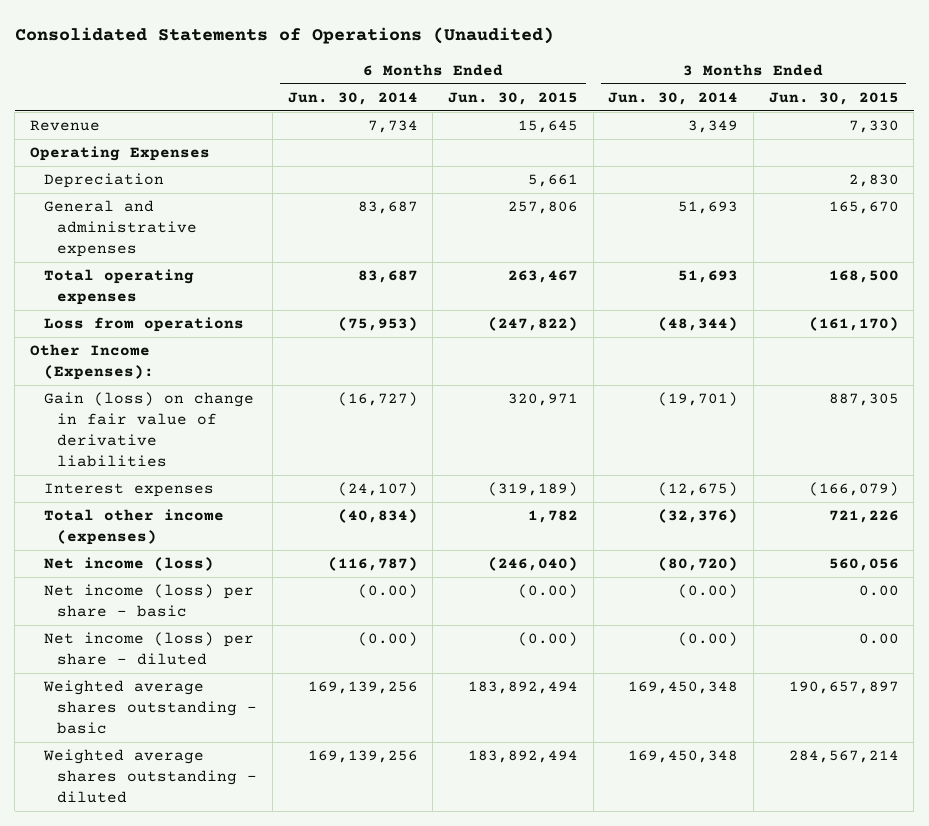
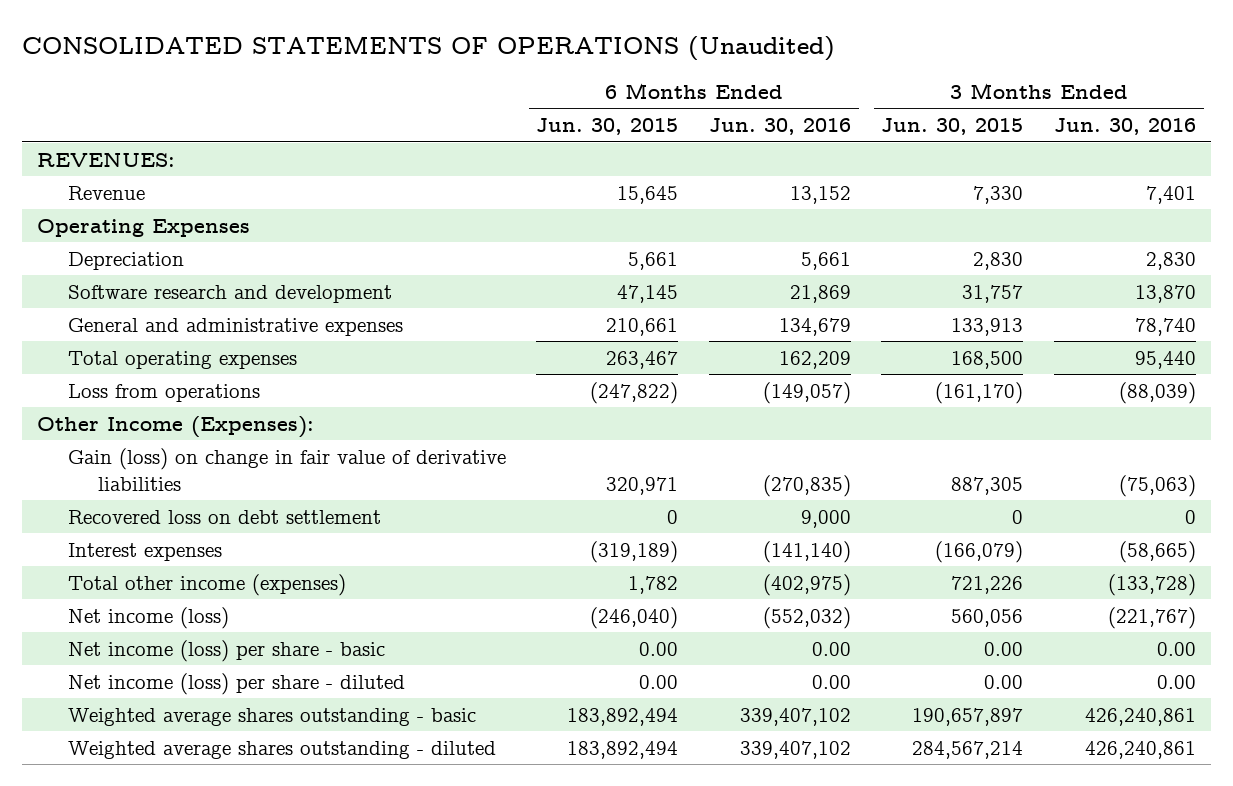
[14,27,554,45] Consolidated Statements of Operations (Unaudited) -> [21,36,835,62] CONSOLIDATED STATEMENTS OF OPERATIONS (Unaudited)
[287,91,418,105] Jun. 30, 2014 -> none
[608,91,739,105] Jun. 30, 2014 -> none
none -> [708,118,851,136] Jun. 30, 2016
none -> [1054,118,1197,136] Jun. 30, 2016
none -> [37,151,176,167] REVENUES:
none -> [67,284,392,303] Software research and development
[507,201,578,215] 257,806 -> [606,317,679,336] 210,661
[828,201,899,215] 165,670 -> [951,317,1024,336] 133,913
none -> [67,509,381,524] Recovered loss on debt settlement
[517,584,578,599] (0.00) -> [639,641,679,656] 0.00
[517,632,578,647] (0.00) -> [639,674,679,689] 0.00

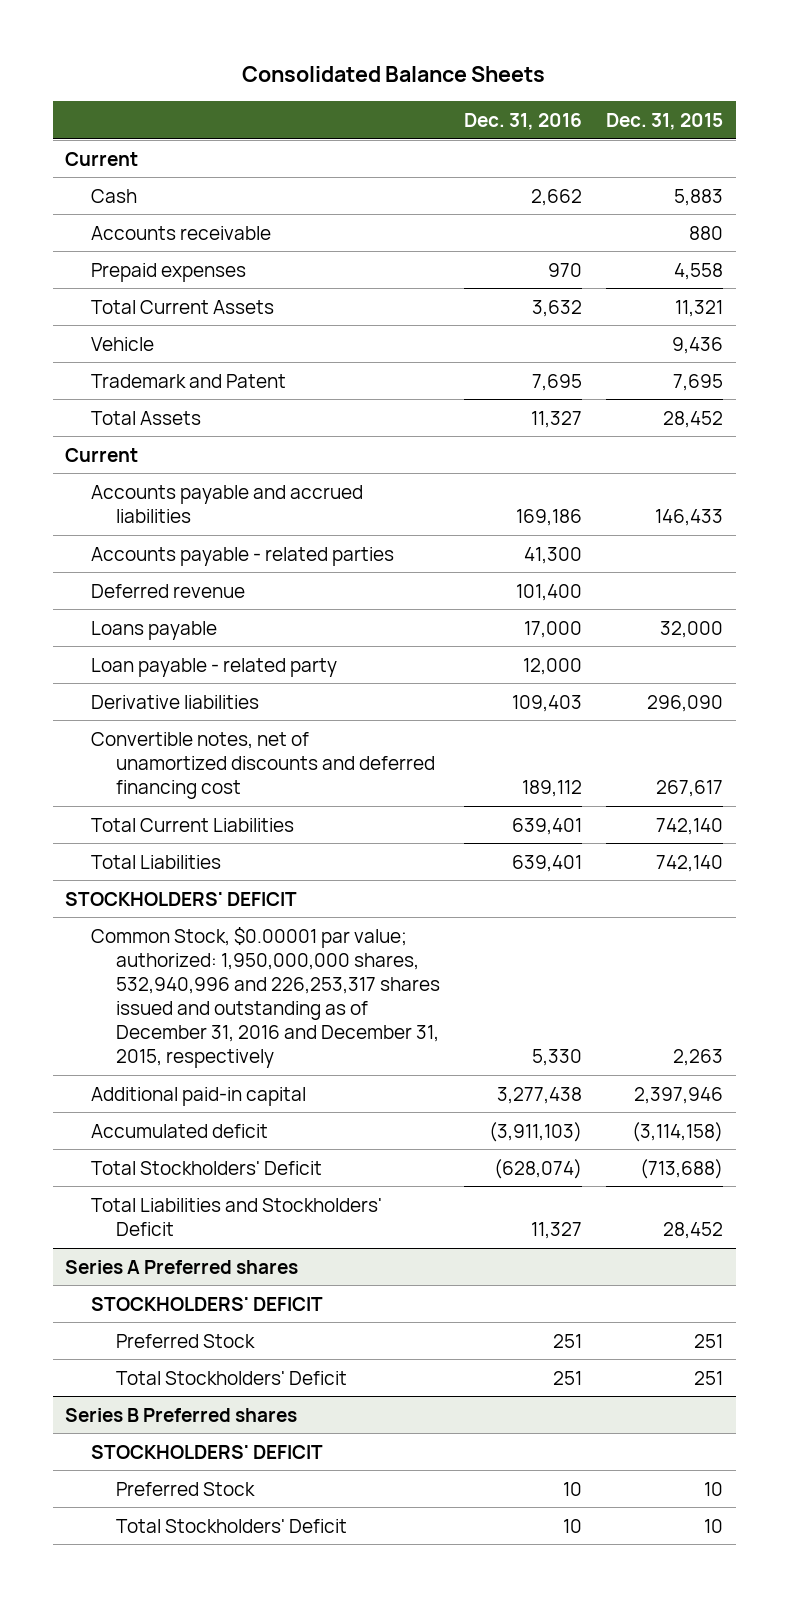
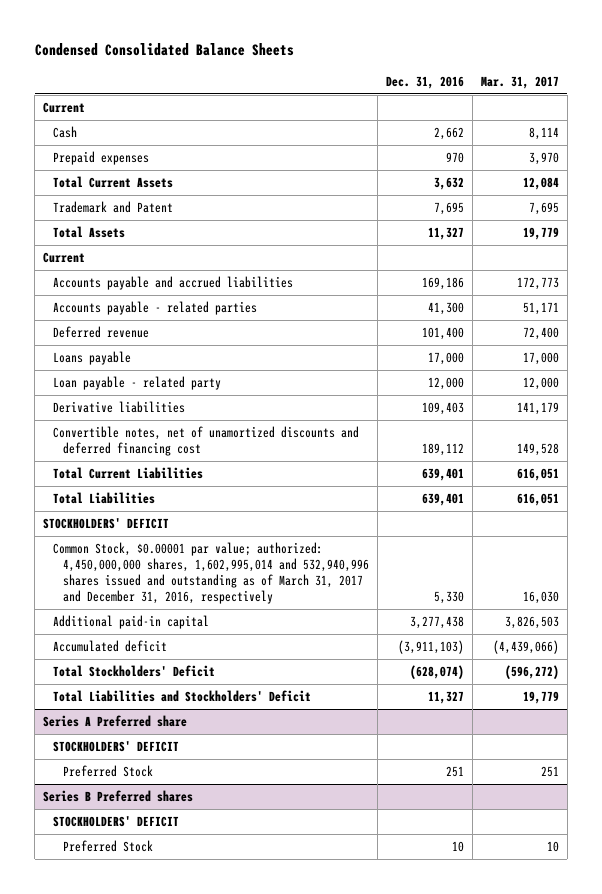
[242,66,546,83] Consolidated Balance Sheets -> [34,43,294,57] Condensed Consolidated Balance Sheets
[606,112,724,130] Dec. 31, 2015 -> none
none -> [480,75,559,89] Mar. 31, 2017
[90,225,271,240] Accounts receivable -> none
[90,336,154,351] Vehicle -> none
[90,926,440,1069] Common Stock, $0.00001 par value; authorized: 1,950,000,000 shares, 532,940,996 and 226,253,317 shares issued and outstanding as of December 31, 2016 and December 31, 2015, respectively -> [53,542,370,605] Common Stock, $0.00001 par value; authorized: 4,450,000,000 shares, 1,602,995,014 and 532,940,996 shares issued and outstanding as of March 31, 2017 and December 31, 2016, respectively
[65,1259,299,1274] Series A Preferred shares -> [43,715,188,728] Series A Preferred share
[115,1370,347,1385] Total Stockholders' Deficit -> none
[115,1518,347,1533] Total Stockholders' Deficit -> none

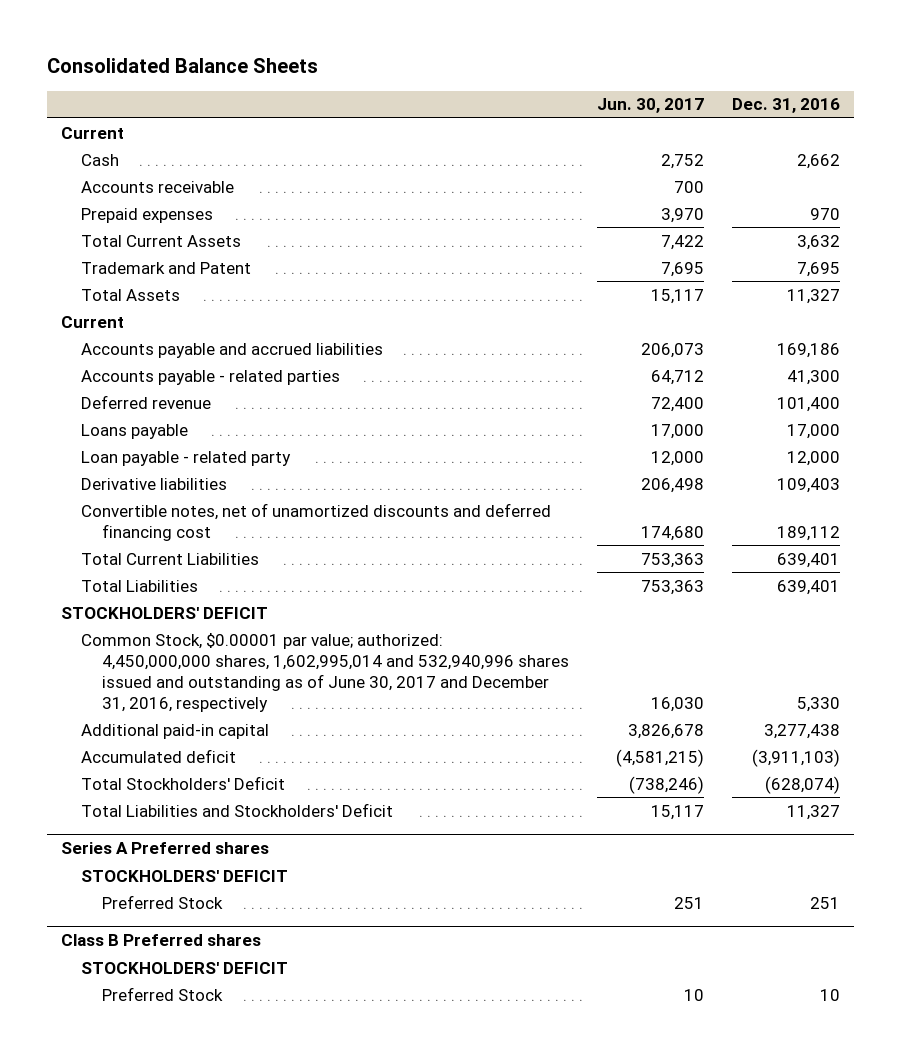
[34,43,294,57] Condensed Consolidated Balance Sheets -> [46,58,318,74] Consolidated Balance Sheets
[480,75,559,89] Mar. 31, 2017 -> none
none -> [596,98,704,114] Jun. 30, 2017
none -> [81,180,235,193] Accounts receivable
[53,542,370,605] Common Stock, $0.00001 par value; authorized: 4,450,000,000 shares, 1,602,995,014 and 532,940,996 shares issued and outstanding as of March 31, 2017 and December 31, 2016, respectively -> [81,632,569,712] Common Stock, $0.00001 par value; authorized: 4,450,000,000 shares, 1,602,995,014 and 532,940,996 shares issued and outstanding as of June 30, 2017 and December 31, 2016, respectively
[43,715,188,728] Series A Preferred share -> [60,842,269,855] Series A Preferred shares
[43,790,194,803] Series B Preferred shares -> [60,934,261,947] Class B Preferred shares

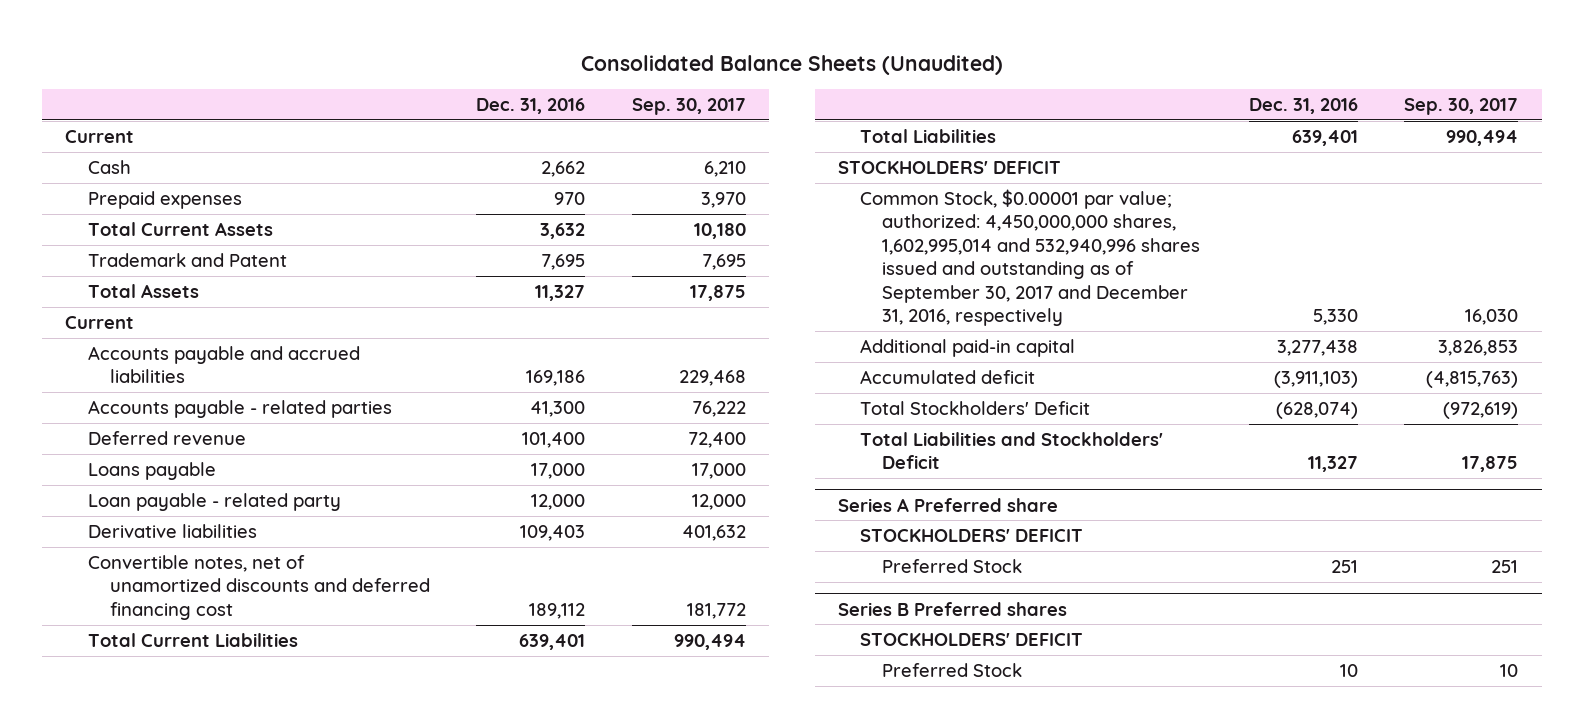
[46,58,318,74] Consolidated Balance Sheets -> [580,54,1003,75] Consolidated Balance Sheets (Unaudited)
[596,98,704,114] Jun. 30, 2017 -> none
none -> [631,98,746,116] Sep. 30, 2017
[81,180,235,193] Accounts receivable -> none
[81,632,569,712] Common Stock, $0.00001 par value; authorized: 4,450,000,000 shares, 1,602,995,014 and 532,940,996 shares issued and outstanding as of June 30, 2017 and December 31, 2016, respectively -> [860,188,1201,327] Common Stock, $0.00001 par value; authorized: 4,450,000,000 shares, 1,602,995,014 and 532,940,996 shares issued and outstanding as of September 30, 2017 and December 31, 2016, respectively
[60,842,269,855] Series A Preferred shares -> [838,497,1059,512] Series A Preferred share
[60,934,261,947] Class B Preferred shares -> [838,601,1068,616] Series B Preferred shares

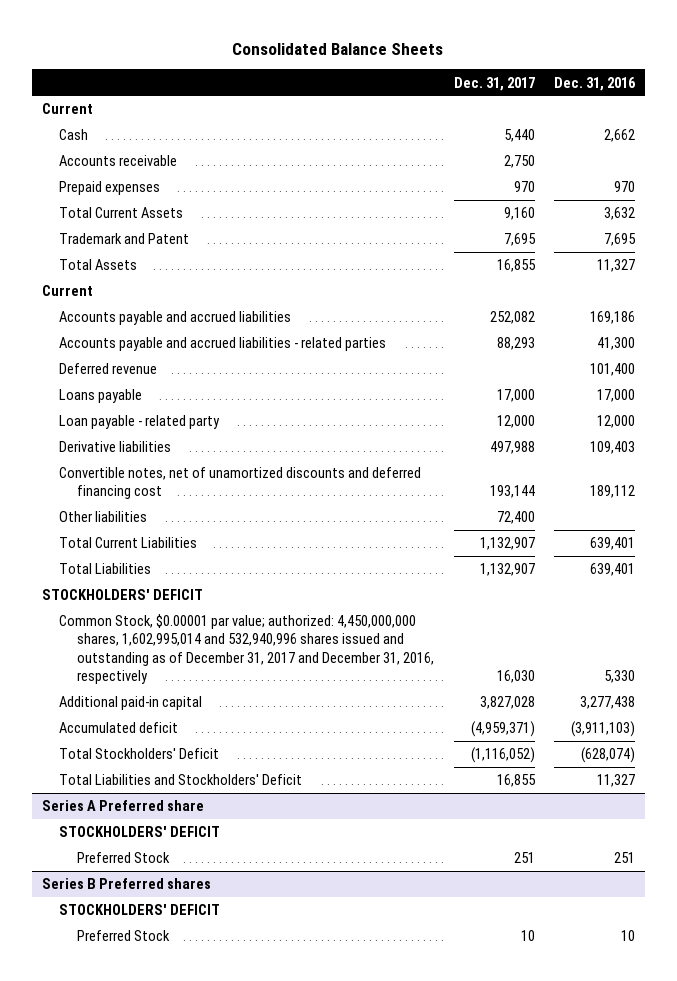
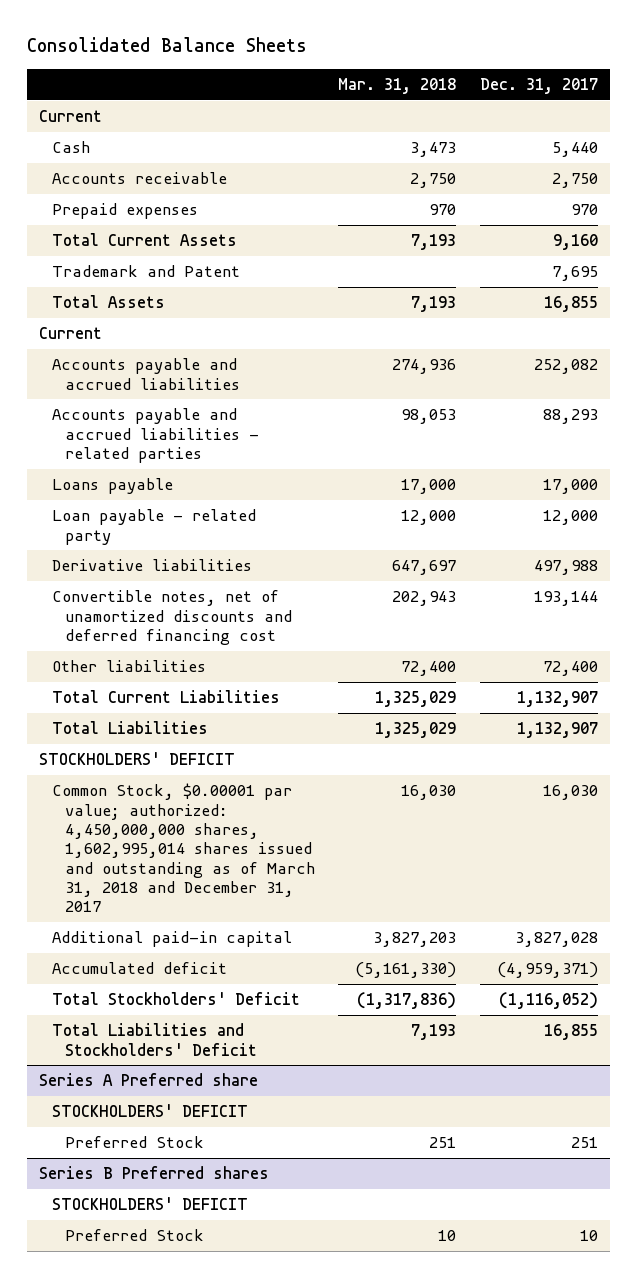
[553,76,636,91] Dec. 31, 2016 -> none
none -> [338,77,457,94] Mar. 31, 2018
[59,363,158,375] Deferred revenue -> none
[59,614,435,684] Common Stock, $0.00001 par value; authorized: 4,450,000,000 shares, 1,602,995,014 and 532,940,996 shares issued and outstanding as of December 31, 2017 and December 31, 2016, respectively -> [51,783,315,913] Common Stock, $0.00001 par value; authorized: 4,450,000,000 shares, 1,602,995,014 shares issued and outstanding as of March 31, 2018 and December 31, 2017

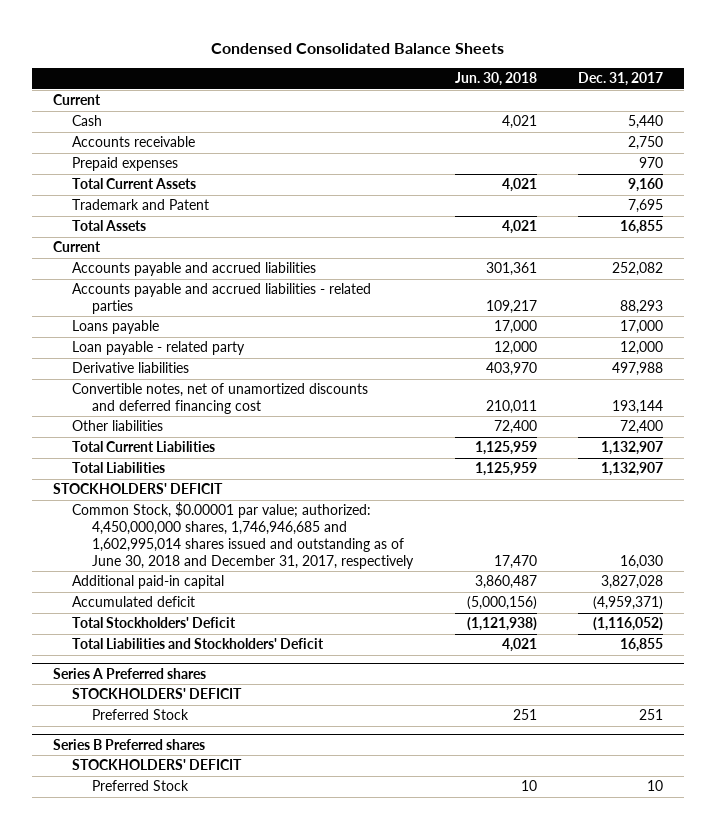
[26,37,307,53] Consolidated Balance Sheets -> [210,42,504,54] Condensed Consolidated Balance Sheets
[338,77,457,94] Mar. 31, 2018 -> none
none -> [454,72,537,87] Jun. 30, 2018
[51,783,315,913] Common Stock, $0.00001 par value; authorized: 4,450,000,000 shares, 1,602,995,014 shares issued and outstanding as of March 31, 2018 and December 31, 2017 -> [72,502,415,569] Common Stock, $0.00001 par value; authorized: 4,450,000,000 shares, 1,746,946,685 and 1,602,995,014 shares issued and outstanding as of June 30, 2018 and December 31, 2017, respectively
[38,1073,258,1087] Series A Preferred share -> [52,667,206,679] Series A Preferred shares

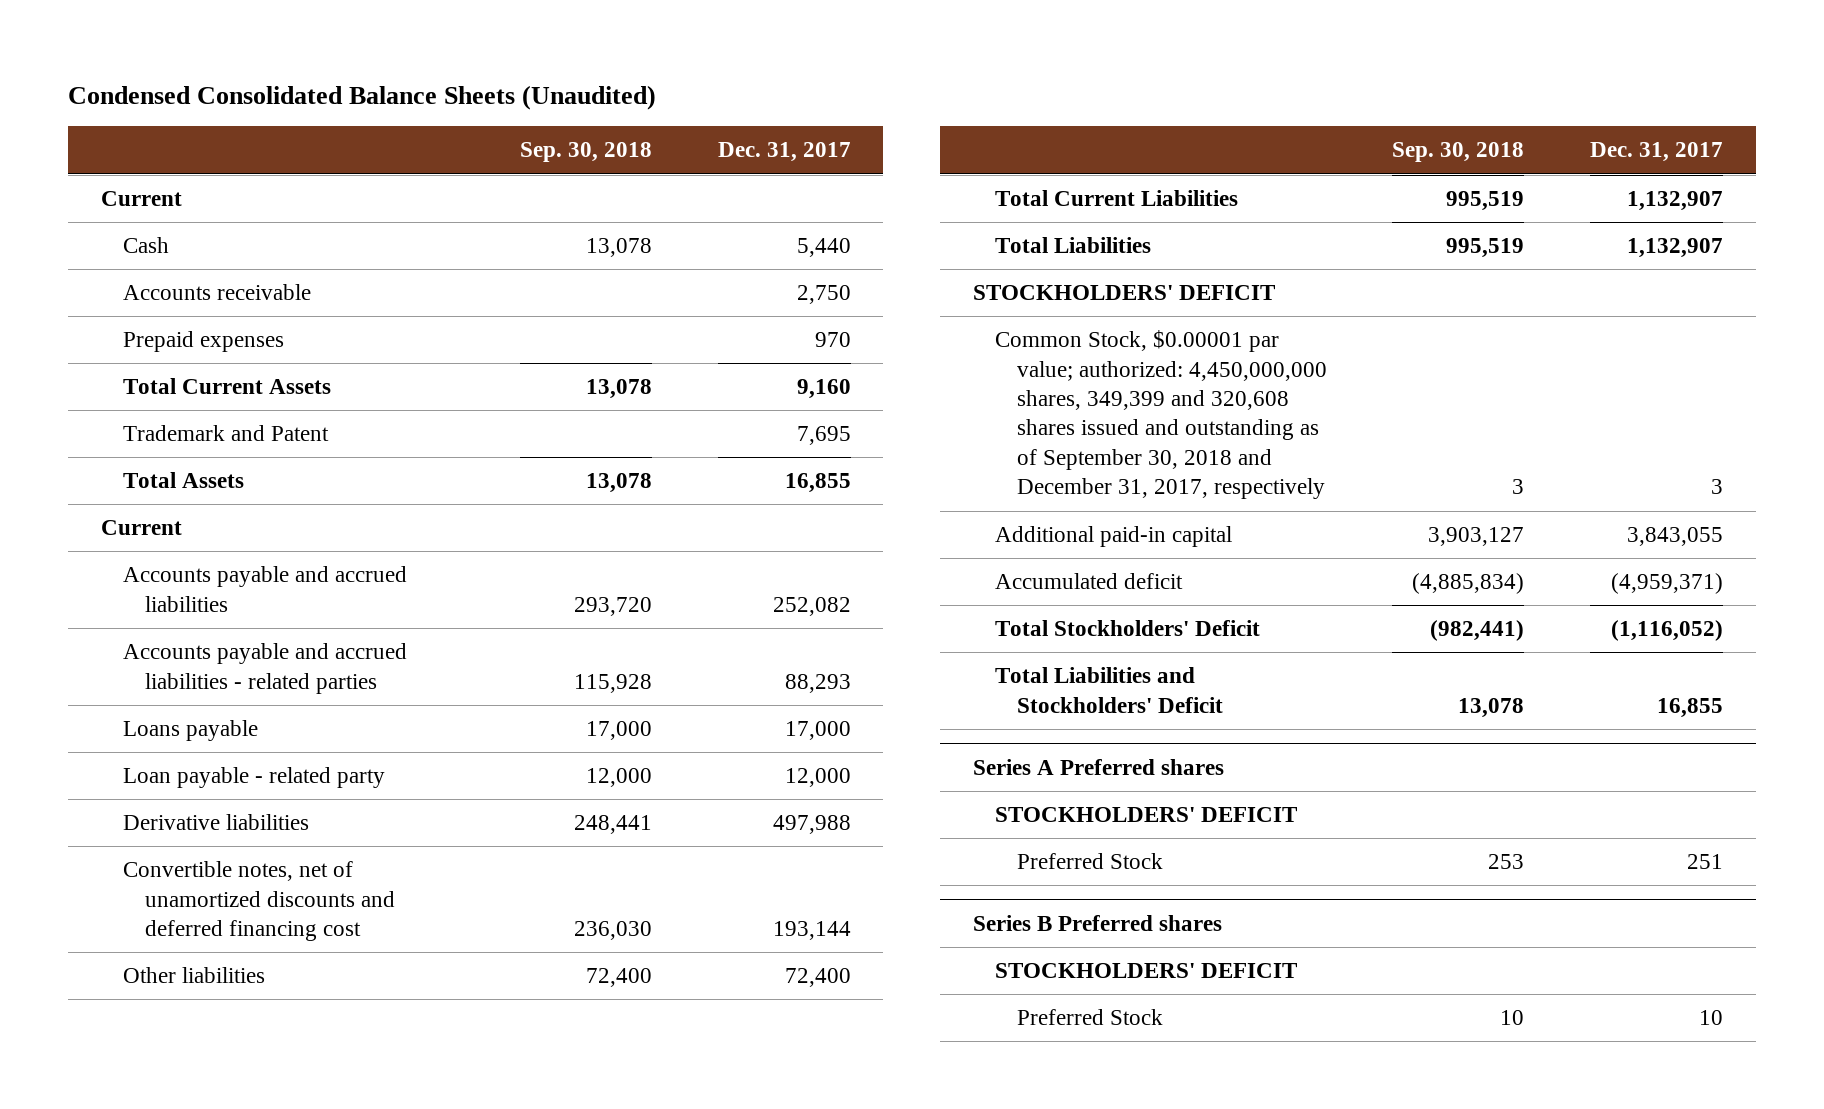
[210,42,504,54] Condensed Consolidated Balance Sheets -> [68,84,657,110] Condensed Consolidated Balance Sheets (Unaudited)
[454,72,537,87] Jun. 30, 2018 -> none
none -> [520,142,653,163] Sep. 30, 2018
[72,502,415,569] Common Stock, $0.00001 par value; authorized: 4,450,000,000 shares, 1,746,946,685 and 1,602,995,014 shares issued and outstanding as of June 30, 2018 and December 31, 2017, respectively -> [995,330,1327,500] Common Stock, $0.00001 par value; authorized: 4,450,000,000 shares, 349,399 and 320,608 shares issued and outstanding as of September 30, 2018 and December 31, 2017, respectively
[619,554,663,569] 16,030 -> [1710,479,1723,495] 3
[600,575,663,590] 3,827,028 -> [1626,527,1723,547] 3,843,055

